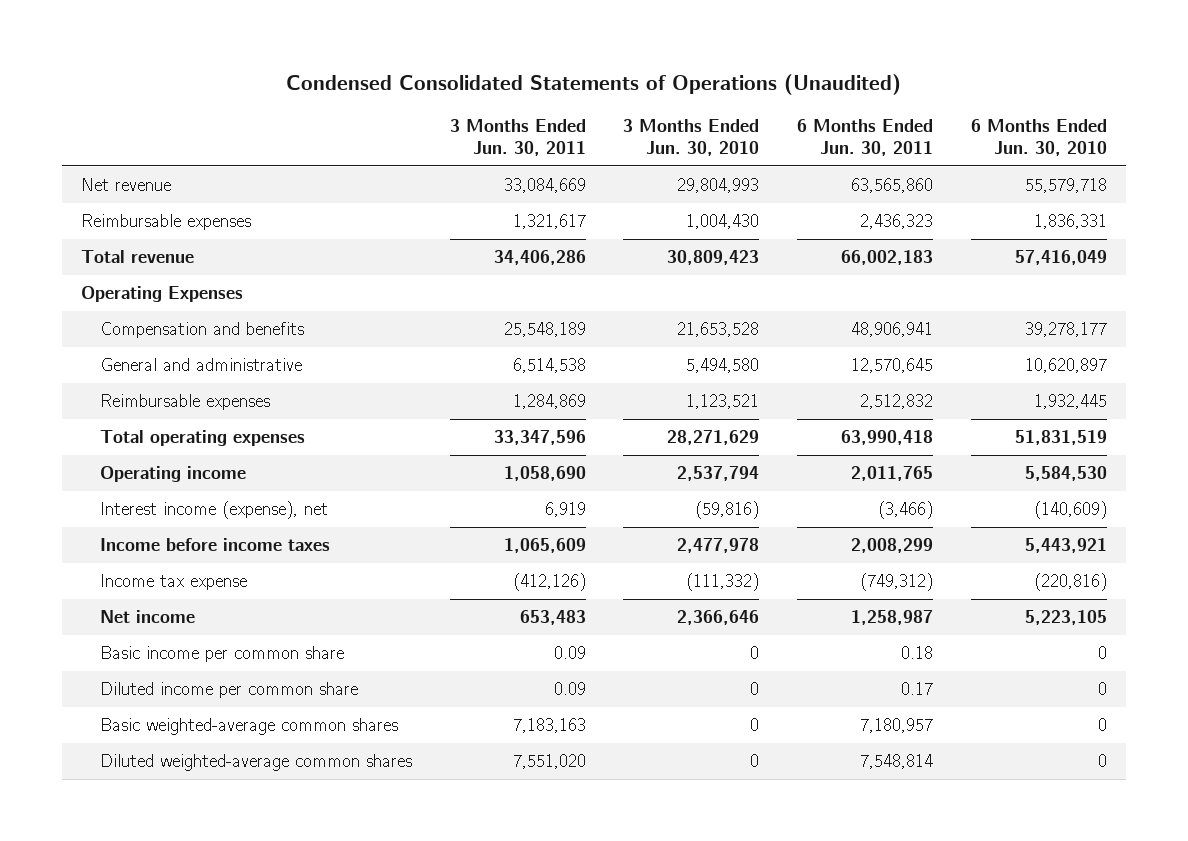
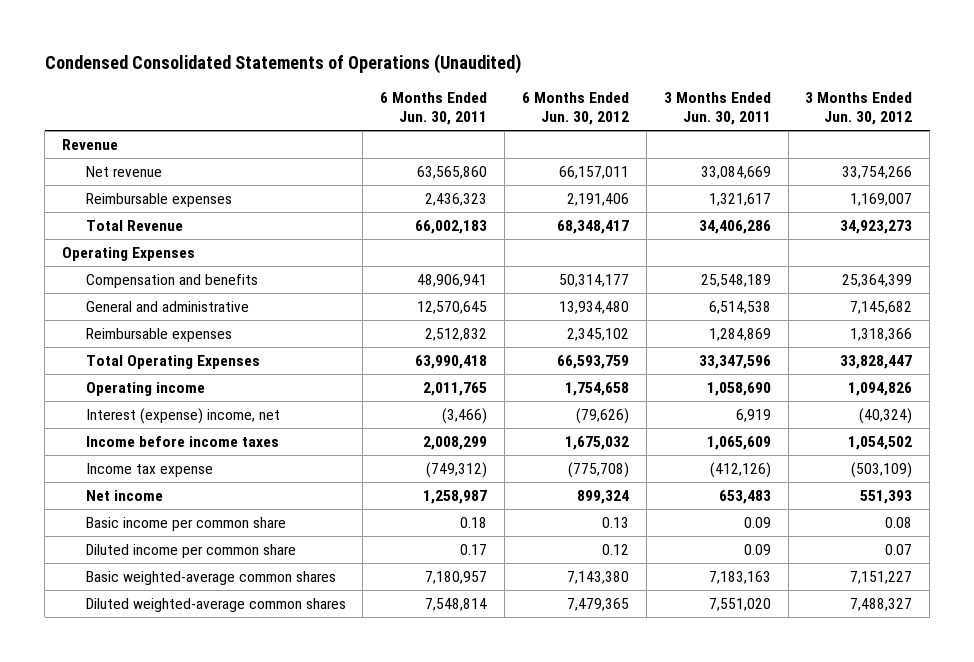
[623,119,760,156] 3 Months Ended Jun. 30, 2010 -> none
[970,119,1107,156] 6 Months Ended Jun. 30, 2010 -> none
none -> [521,92,629,126] 6 Months Ended Jun. 30, 2012
none -> [805,92,913,126] 3 Months Ended Jun. 30, 2012
none -> [61,138,118,150] Revenue
[80,250,194,264] Total revenue -> [85,219,183,231] Total Revenue
[99,430,305,447] Total operating expenses -> [85,354,260,369] Total Operating Expenses
[99,501,328,520] Interest income (expense), net -> [85,407,280,424] Interest (expense) income, net

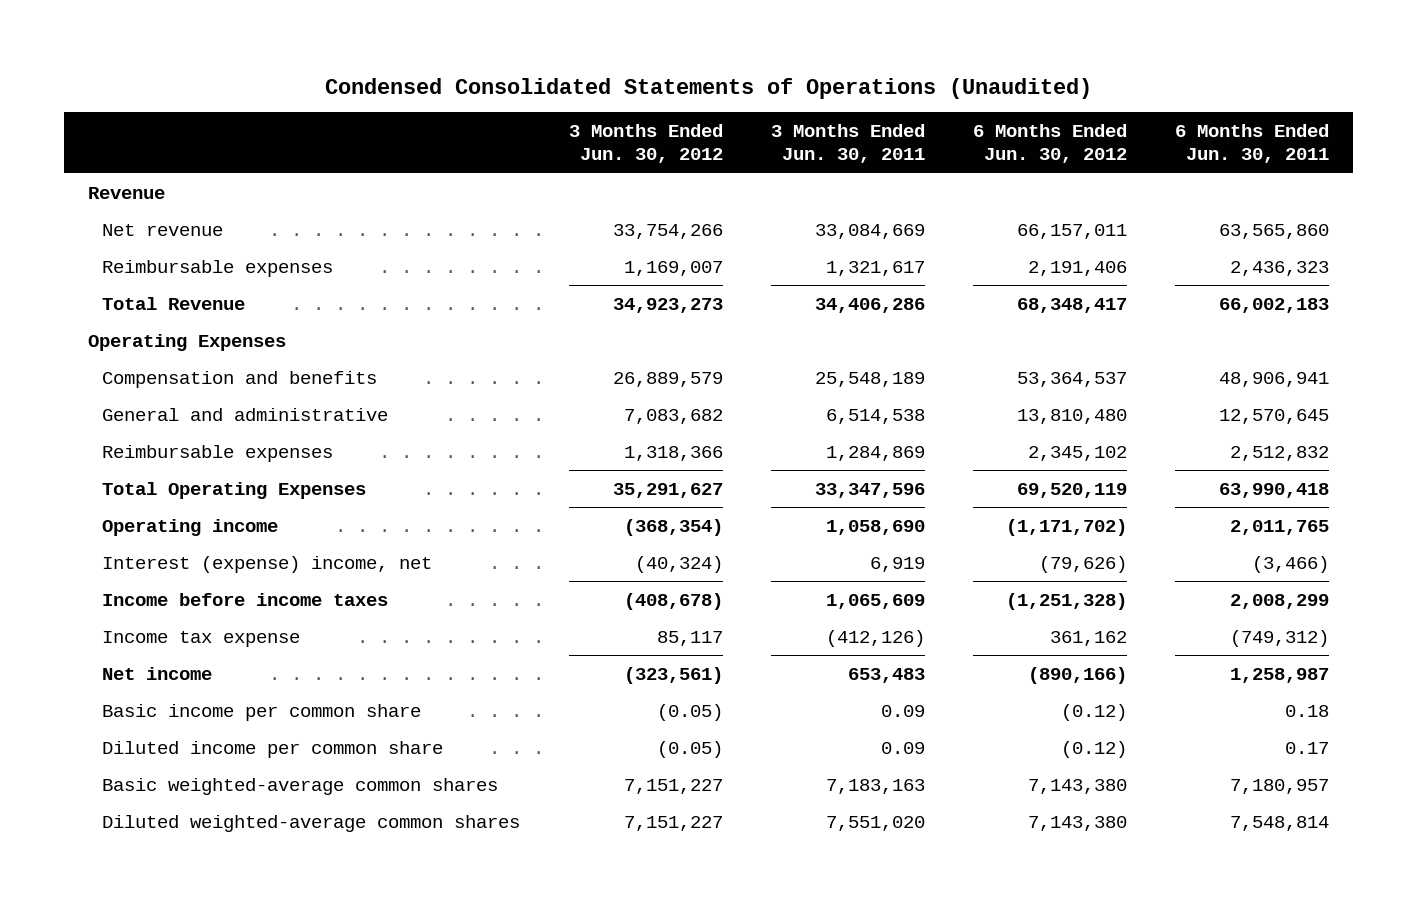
[558,273,629,287] 50,314,177 -> [1017,371,1128,387] 53,364,537
[842,273,913,287] 25,364,399 -> [612,371,723,387] 26,889,579
[558,300,629,314] 13,934,480 -> [1017,408,1128,424] 13,810,480
[850,300,913,314] 7,145,682 -> [623,408,723,424] 7,083,682
[556,354,629,369] 66,593,759 -> [1017,482,1128,498] 69,520,119
[840,354,913,369] 33,828,447 -> [612,482,723,498] 35,291,627
[564,381,629,396] 1,754,658 -> [1006,518,1128,536] (1,171,702)
[848,381,913,396] 1,094,826 -> [623,518,723,536] (368,354)
[564,435,629,450] 1,675,032 -> [1006,592,1128,610] (1,251,328)
[848,435,913,450] 1,054,502 -> [623,592,723,610] (408,678)
[567,461,629,478] (775,708) -> [1050,630,1128,646] 361,162
[851,461,913,478] (503,109) -> [656,630,723,646] 85,117
[576,489,629,504] 899,324 -> [1028,666,1128,684] (890,166)
[860,489,913,504] 551,393 -> [623,666,723,684] (323,561)
[601,516,629,528] 0.13 -> [1061,703,1128,721] (0.12)
[885,516,913,528] 0.08 -> [656,703,723,721] (0.05)
[601,543,629,555] 0.12 -> [1061,740,1128,758] (0.12)
[885,543,913,555] 0.07 -> [656,740,723,758] (0.05)
[566,597,629,611] 7,479,365 -> [1028,815,1128,831] 7,143,380
[850,597,913,611] 7,488,327 -> [623,815,723,831] 7,151,227

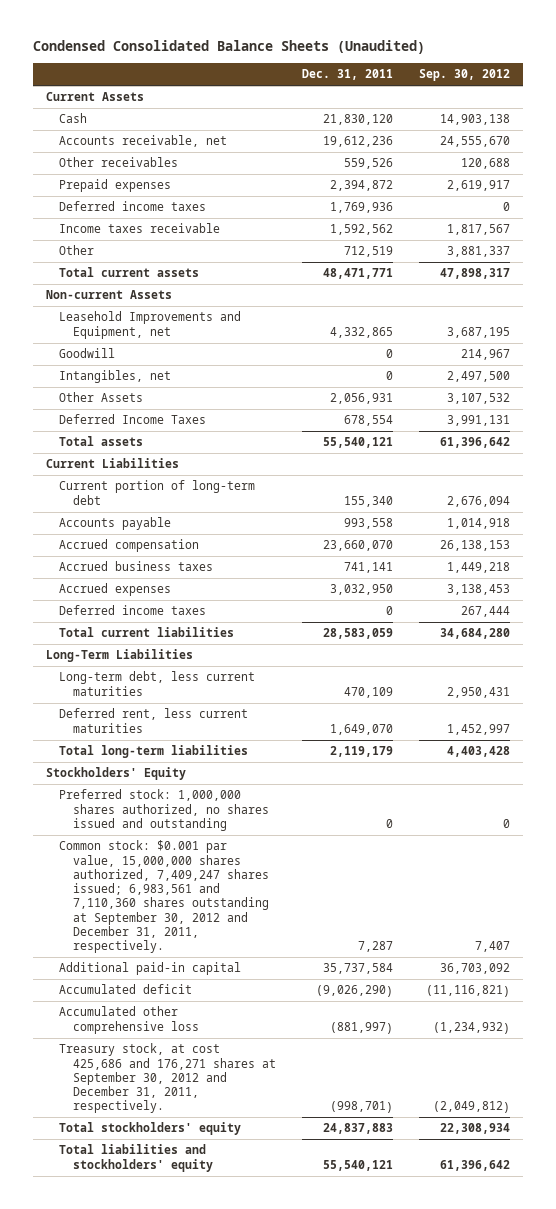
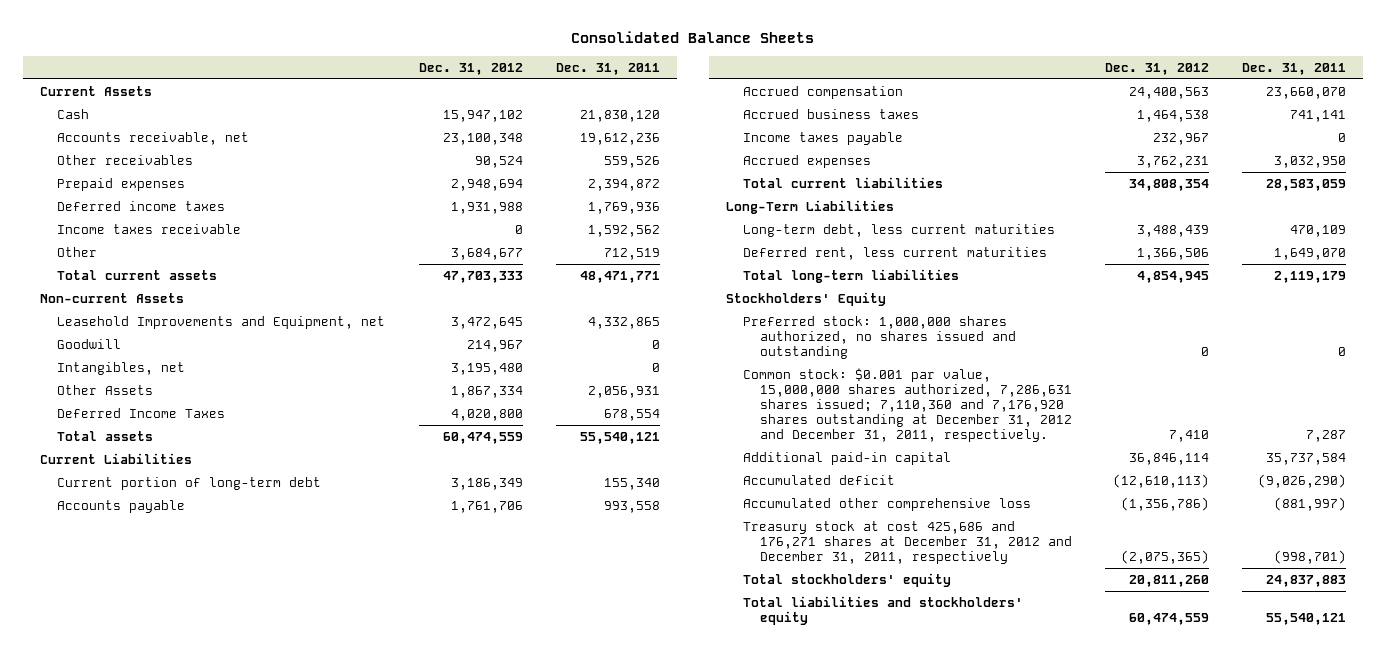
[32,40,425,55] Condensed Consolidated Balance Sheets (Unaudited) -> [570,31,814,44] Consolidated Balance Sheets
[419,69,511,82] Sep. 30, 2012 -> none
none -> [419,63,524,76] Dec. 31, 2012
none -> [743,131,904,145] Income taxes payable
[59,605,207,616] Deferred income taxes -> none
[59,840,269,954] Common stock: $0.001 par value, 15,000,000 shares authorized, 7,409,247 shares issued; 6,983,561 and 7,110,360 shares outstanding at September 30, 2012 and December 31, 2011, respectively. -> [743,367,1073,443] Common stock: $0.001 par value, 15,000,000 shares authorized, 7,286,631 shares issued; 7,110,360 and 7,176,920 shares outstanding at December 31, 2012 and December 31, 2011, respectively.
[59,1043,276,1114] Treasury stock, at cost 425,686 and 176,271 shares at September 30, 2012 and December 31, 2011, respectively. -> [743,520,1073,565] Treasury stock at cost 425,686 and 176,271 shares at December 31, 2012 and December 31, 2011, respectively

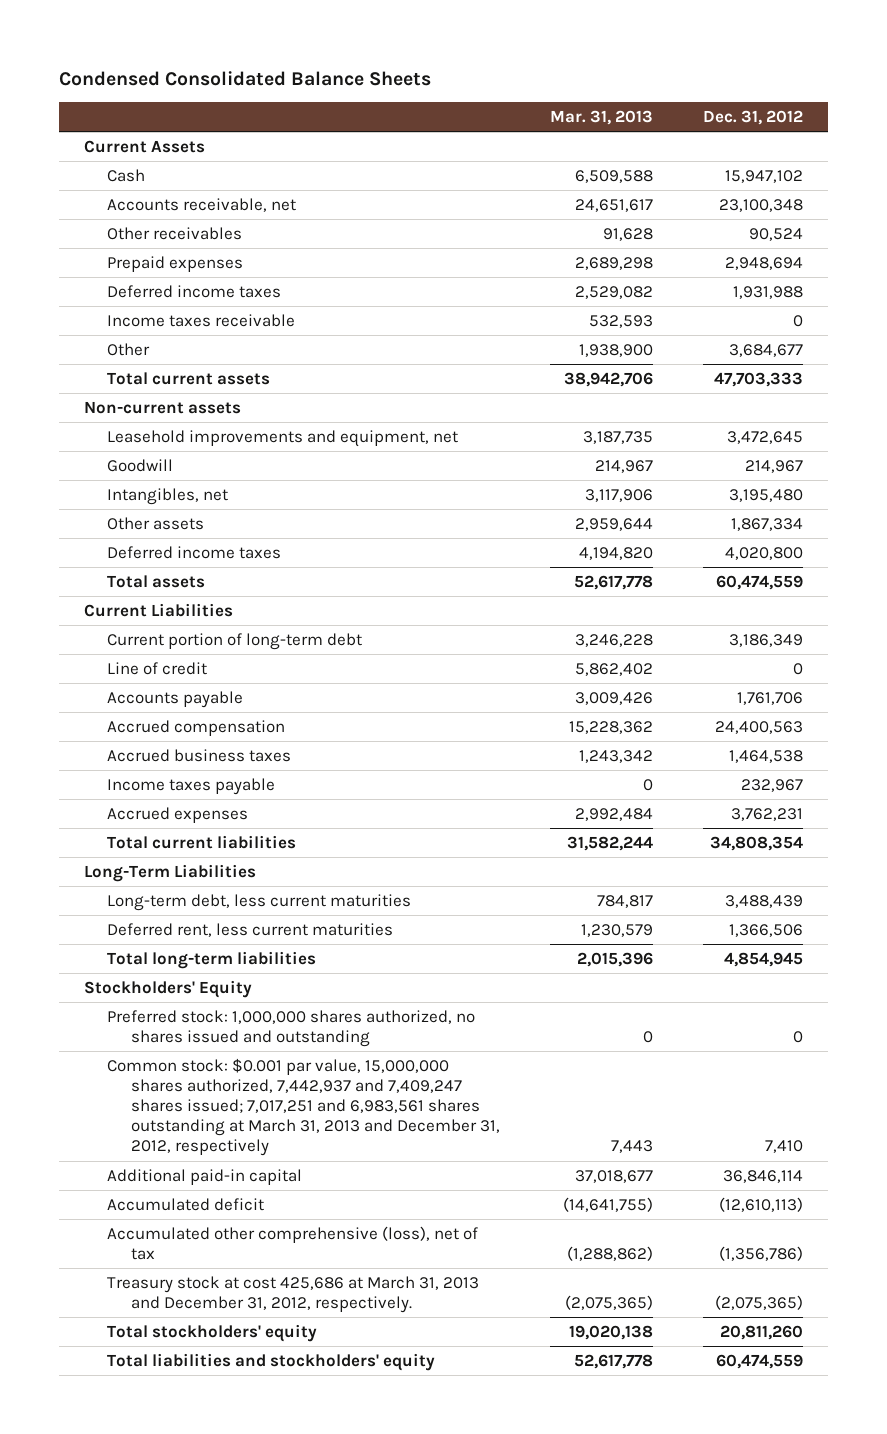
[570,31,814,44] Consolidated Balance Sheets -> [58,71,431,87] Condensed Consolidated Balance Sheets
[556,63,661,76] Dec. 31, 2011 -> none
none -> [549,109,653,125] Mar. 31, 2013
[39,292,184,303] Non-current Assets -> [84,400,242,414] Non-current assets
[57,315,386,329] Leasehold Improvements and Equipment, net -> [107,429,459,447] Leasehold improvements and equipment, net
[57,384,154,395] Other Assets -> [107,516,205,530] Other assets
[57,407,226,418] Deferred Income Taxes -> [107,545,282,559] Deferred income taxes
none -> [107,661,208,675] Line of credit
[743,367,1073,443] Common stock: $0.001 par value, 15,000,000 shares authorized, 7,286,631 shares issued; 7,110,360 and 7,176,920 shares outstanding at December 31, 2012 and December 31, 2011, respectively. -> [107,1057,500,1157] Common stock: $0.001 par value, 15,000,000 shares authorized, 7,442,937 and 7,409,247 shares issued; 7,017,251 and 6,983,561 shares outstanding at March 31, 2013 and December 31, 2012, respectively
[743,497,1032,511] Accumulated other comprehensive loss -> [107,1225,479,1260] Accumulated other comprehensive (loss), net of tax
[743,520,1073,565] Treasury stock at cost 425,686 and 176,271 shares at December 31, 2012 and December 31, 2011, respectively -> [107,1275,480,1313] Treasury stock at cost 425,686 at March 31, 2013 and December 31, 2012, respectively.

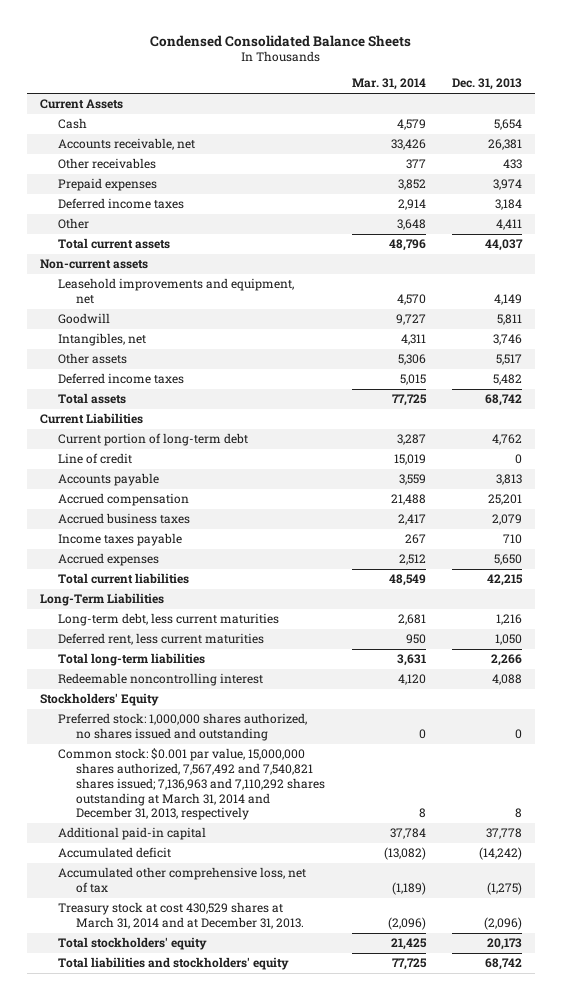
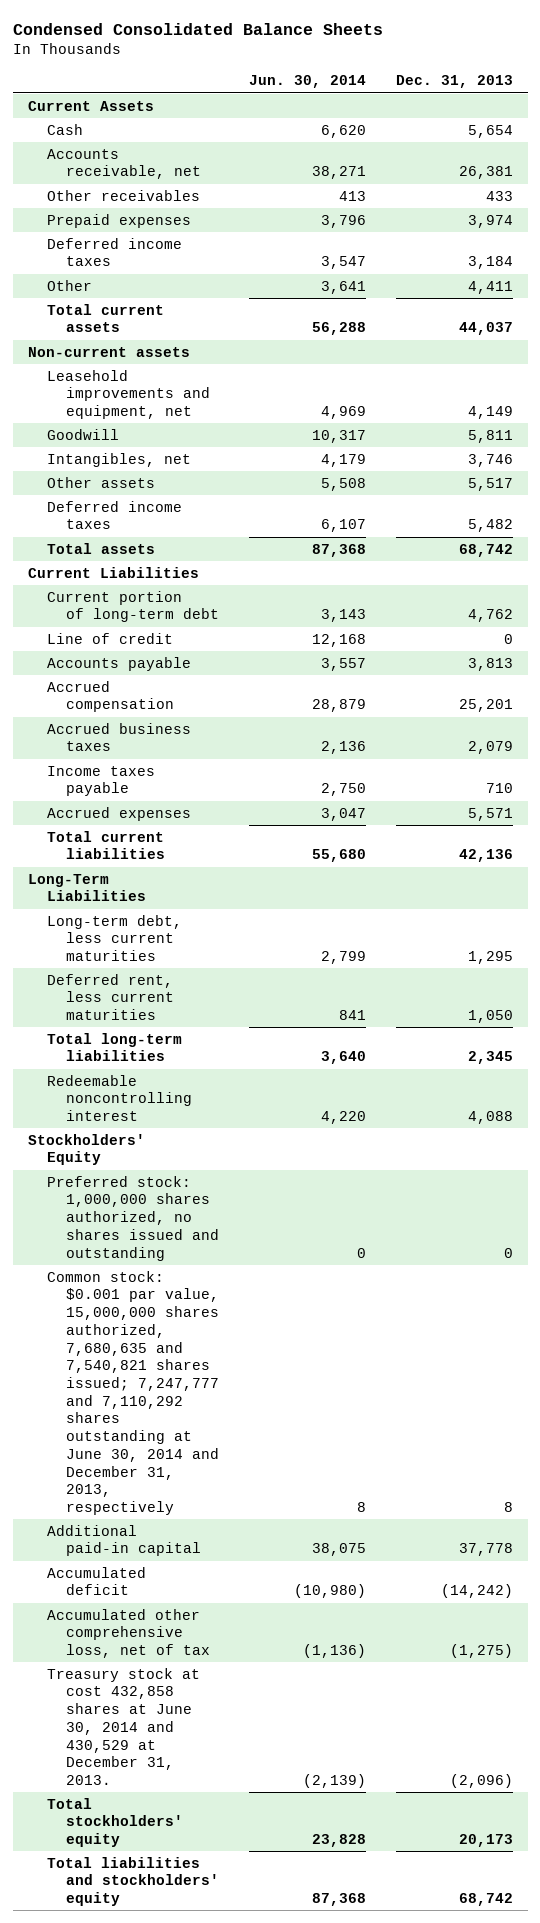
[351,78,426,91] Mar. 31, 2014 -> none
none -> [248,75,366,89] Jun. 30, 2014
[493,554,522,566] 5,650 -> [467,807,513,821] 5,571
[486,574,523,587] 42,215 -> [458,849,513,863] 42,136
[495,614,522,626] 1,216 -> [467,951,513,965] 1,295
[490,654,522,667] 2,266 -> [467,1051,513,1065] 2,345
[58,748,326,821] Common stock: $0.001 par value, 15,000,000 shares authorized, 7,567,492 and 7,540,821 shares issued; 7,136,963 and 7,110,292 shares outstanding at March 31, 2014 and December 31, 2013, respectively -> [46,1270,220,1515] Common stock: $0.001 par value, 15,000,000 shares authorized, 7,680,635 and 7,540,821 shares issued; 7,247,777 and 7,110,292 shares outstanding at June 30, 2014 and December 31, 2013, respectively
[58,902,305,930] Treasury stock at cost 430,529 shares at March 31, 2014 and at December 31, 2013. -> [46,1667,200,1785] Treasury stock at cost 432,858 shares at June 30, 2014 and 430,529 at December 31, 2013.

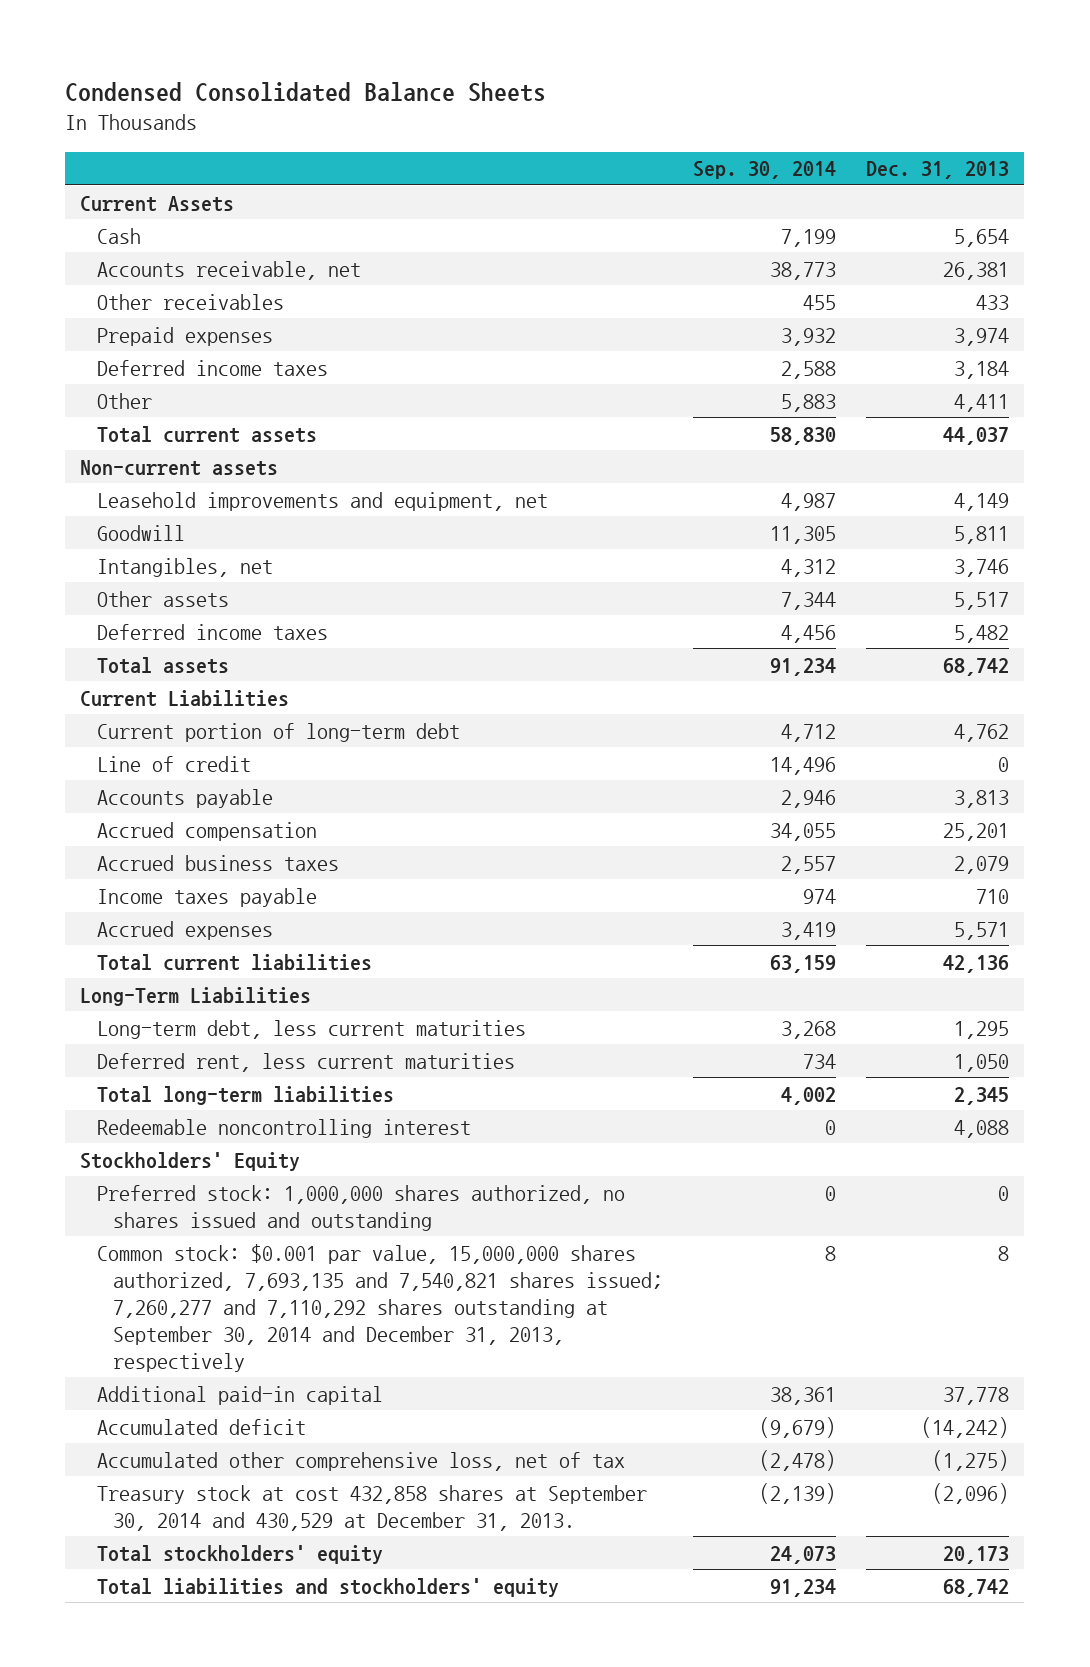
[248,75,366,89] Jun. 30, 2014 -> none
none -> [693,161,837,180] Sep. 30, 2014
[46,1270,220,1515] Common stock: $0.001 par value, 15,000,000 shares authorized, 7,680,635 and 7,540,821 shares issued; 7,247,777 and 7,110,292 shares outstanding at June 30, 2014 and December 31, 2013, respectively -> [96,1243,663,1372] Common stock: $0.001 par value, 15,000,000 shares authorized, 7,693,135 and 7,540,821 shares issued; 7,260,277 and 7,110,292 shares outstanding at September 30, 2014 and December 31, 2013, respectively
[46,1667,200,1785] Treasury stock at cost 432,858 shares at June 30, 2014 and 430,529 at December 31, 2013. -> [96,1484,647,1531] Treasury stock at cost 432,858 shares at September 30, 2014 and 430,529 at December 31, 2013.

